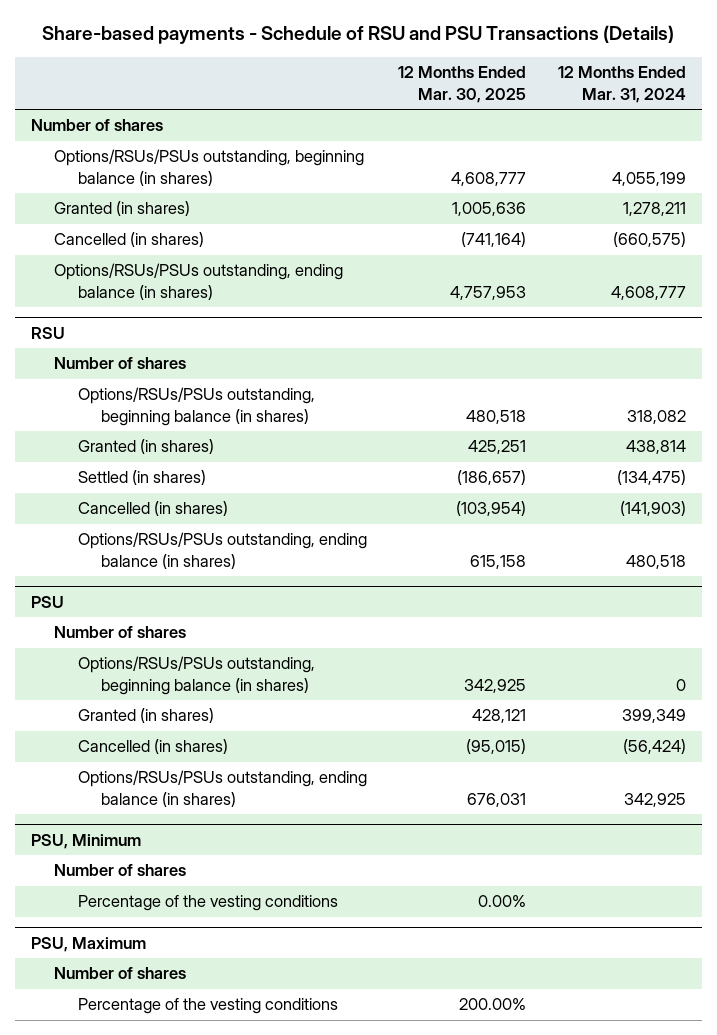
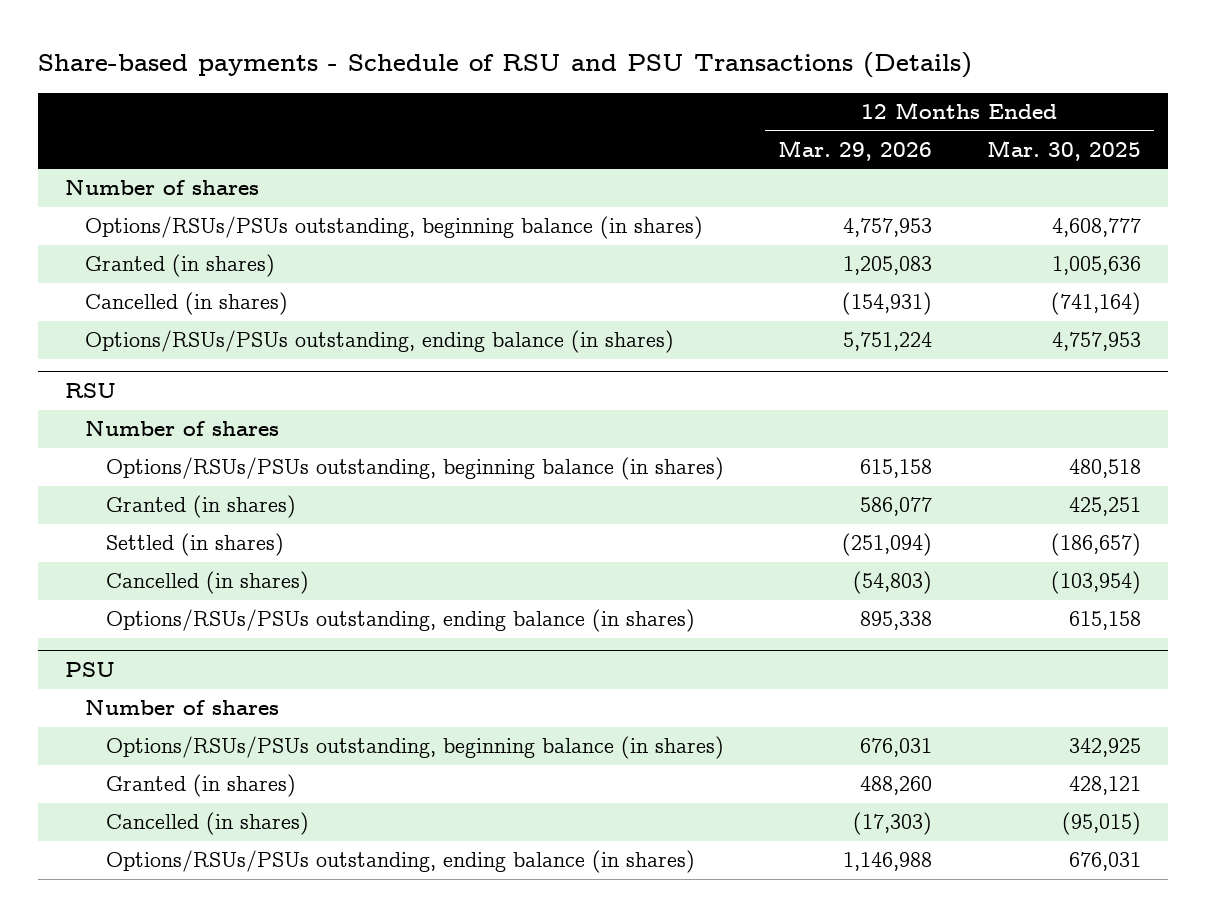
[558,66,687,103] 12 Months Ended Mar. 31, 2024 -> none
none -> [778,139,933,161] Mar. 29, 2026
[30,834,141,850] PSU, Minimum -> none
[54,864,187,877] Number of shares -> none
[77,895,338,912] Percentage of the vesting conditions -> none
[30,937,146,953] PSU, Maximum -> none
[54,967,187,980] Number of shares -> none
[77,998,338,1015] Percentage of the vesting conditions -> none

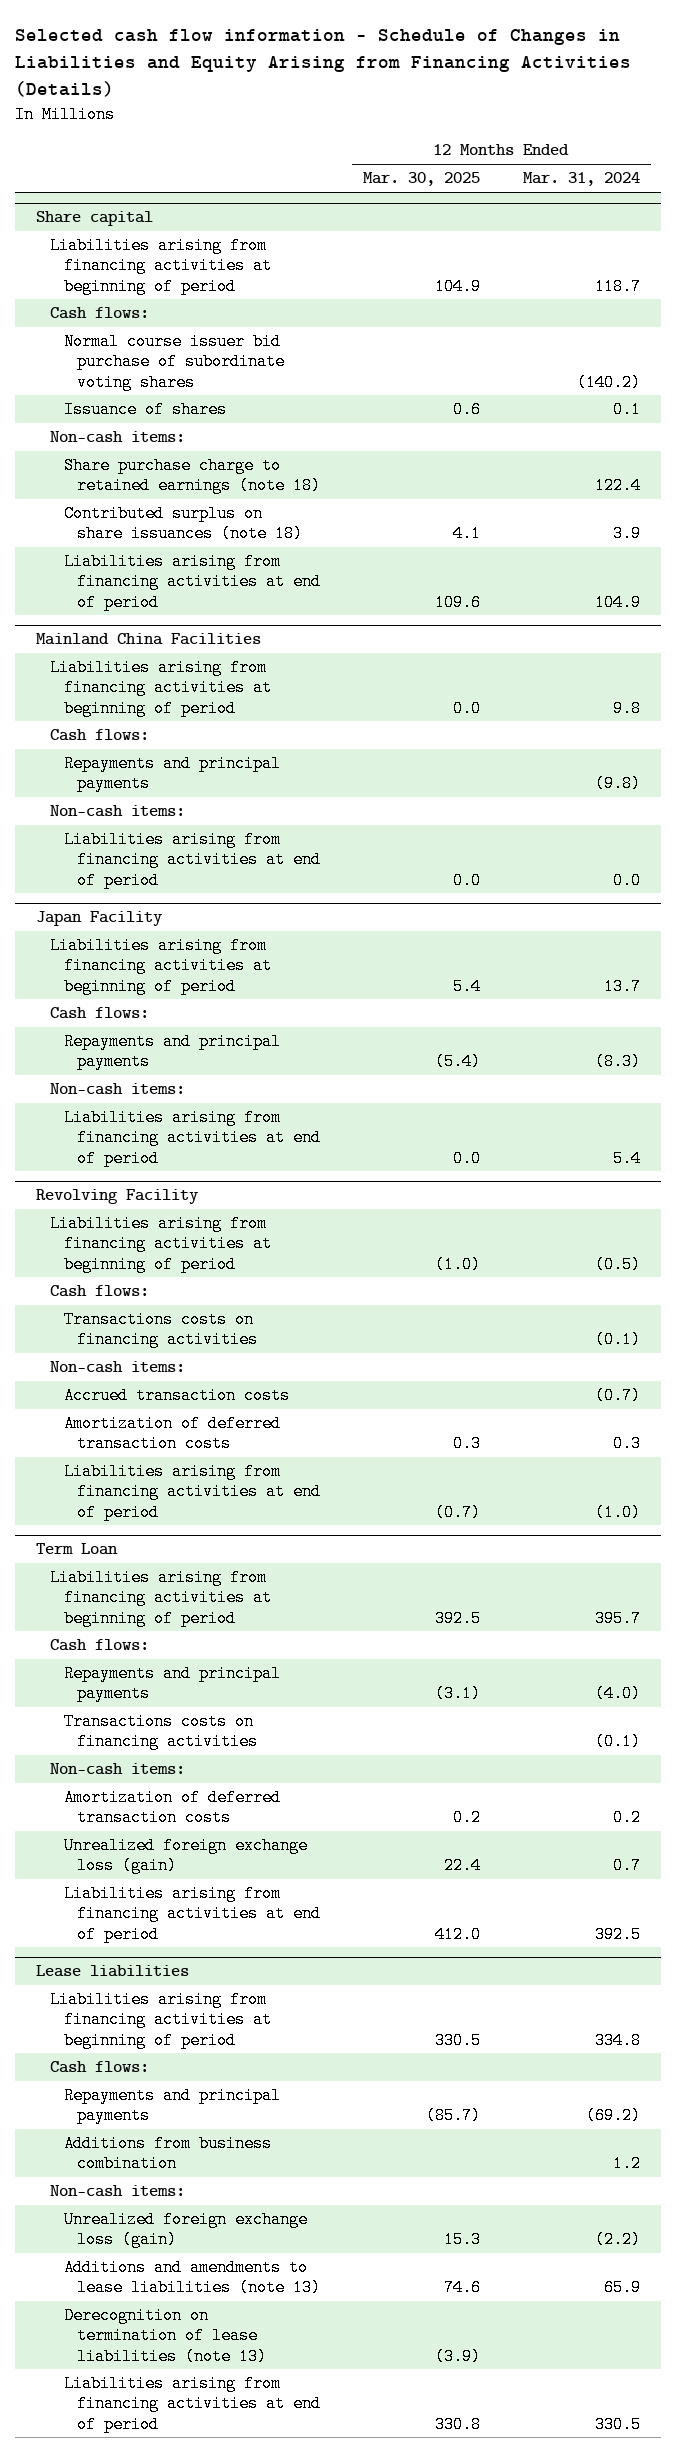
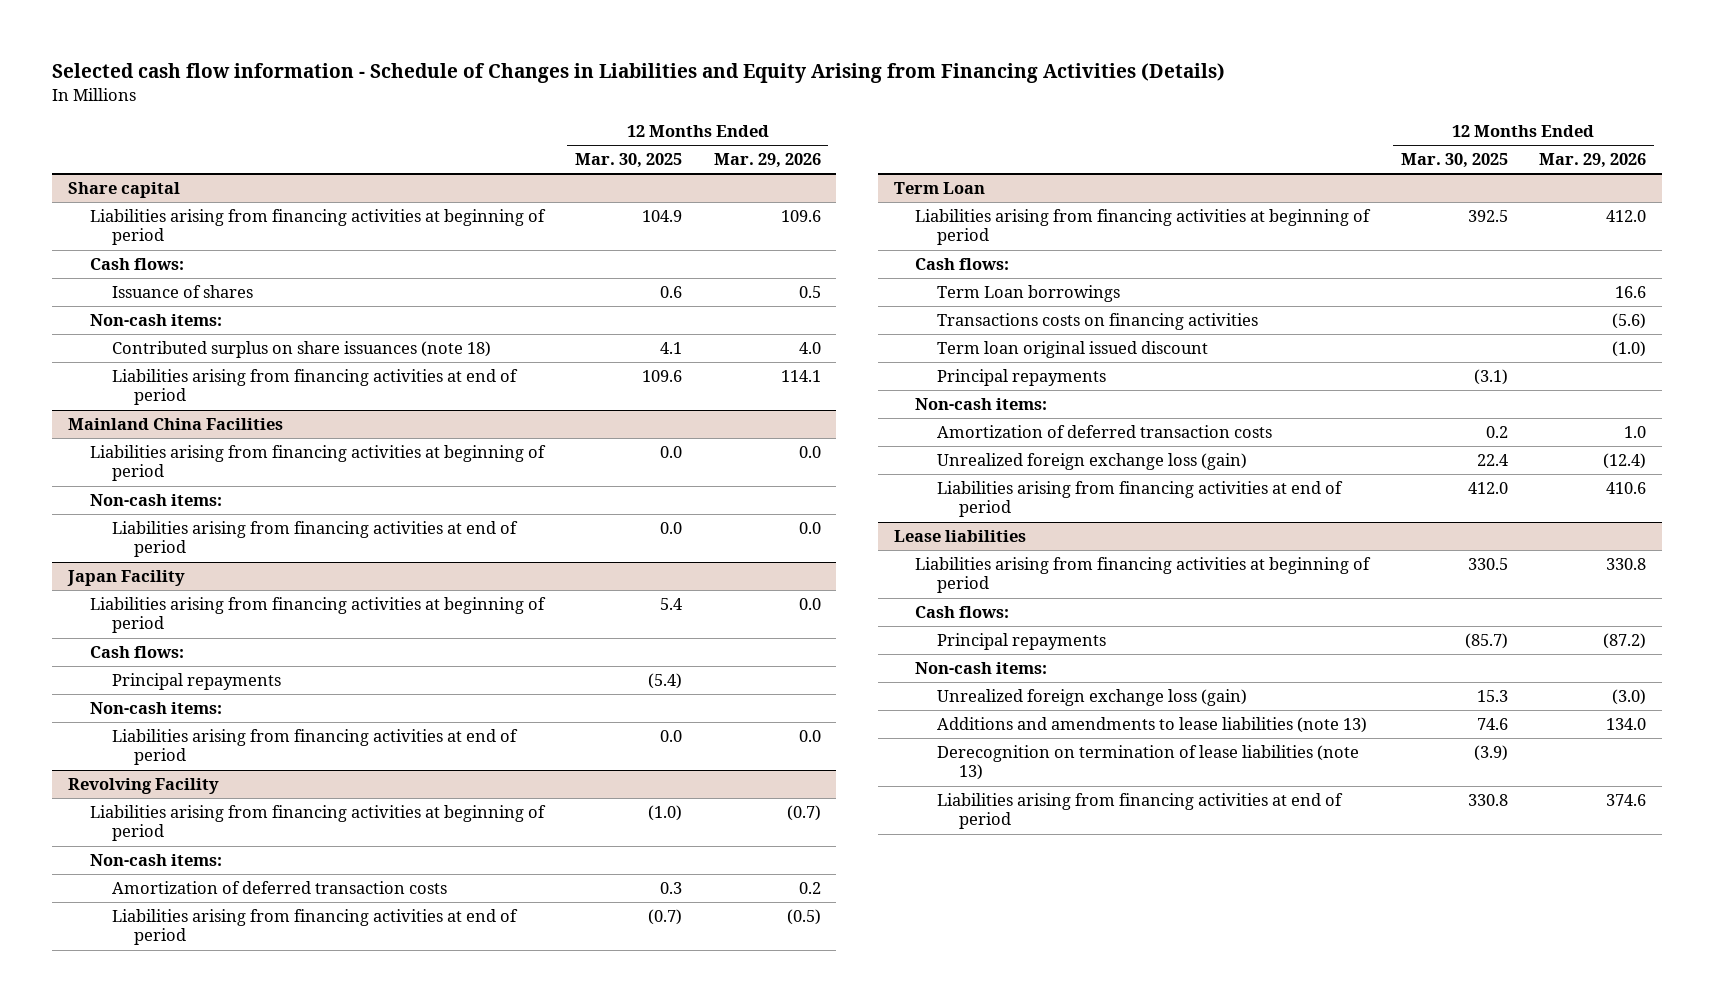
[522,172,640,187] Mar. 31, 2024 -> none
none -> [713,153,821,169] Mar. 29, 2026
[63,333,286,391] Normal course issuer bid purchase of subordinate voting shares -> none
[63,457,322,495] Share purchase charge to retained earnings (note 18) -> none
[49,729,149,742] Cash flows: -> none
[63,755,281,793] Repayments and principal payments -> none
[63,1033,281,1071] Repayments and principal payments -> [111,673,281,691] Principal repayments
[49,1285,149,1298] Cash flows: -> none
[63,1311,259,1349] Transactions costs on financing activities -> none
[63,1387,290,1405] Accrued transaction costs -> none
[63,1665,281,1703] Repayments and principal payments -> none
none -> [937,285,1121,303] Term Loan borrowings
none -> [937,341,1209,359] Term loan original issued discount
none -> [937,369,1107,387] Principal repayments
[63,2135,272,2173] Additions from business combination -> none
[63,2087,281,2125] Repayments and principal payments -> [937,633,1107,651] Principal repayments

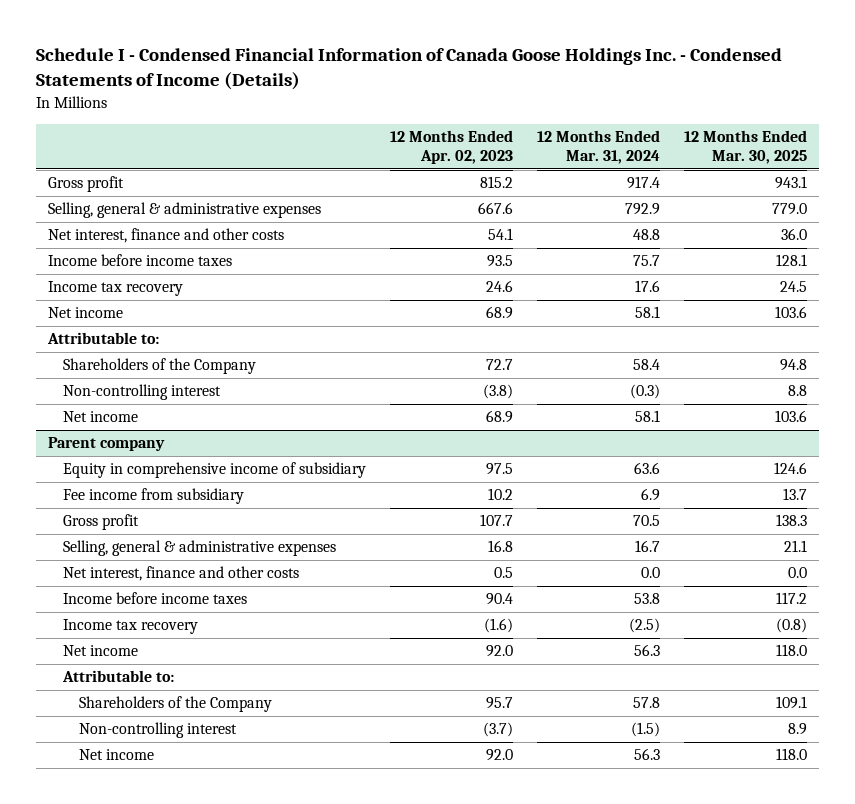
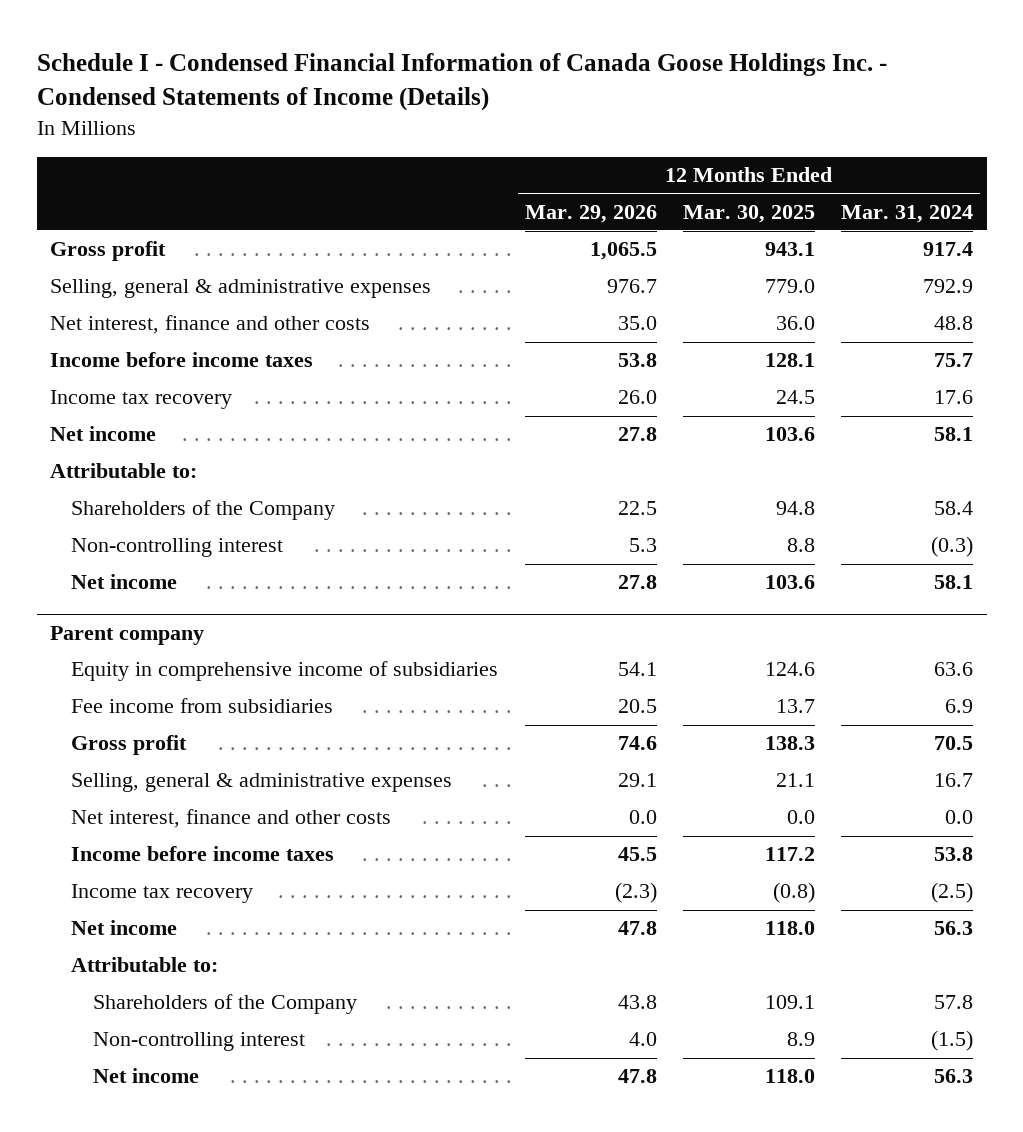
[390,130,514,165] 12 Months Ended Apr. 02, 2023 -> none
none -> [524,204,657,223] Mar. 29, 2026
[63,462,367,479] Equity in comprehensive income of subsidiary -> [71,661,499,682] Equity in comprehensive income of subsidiaries
[63,488,245,505] Fee income from subsidiary -> [71,698,334,714] Fee income from subsidiaries

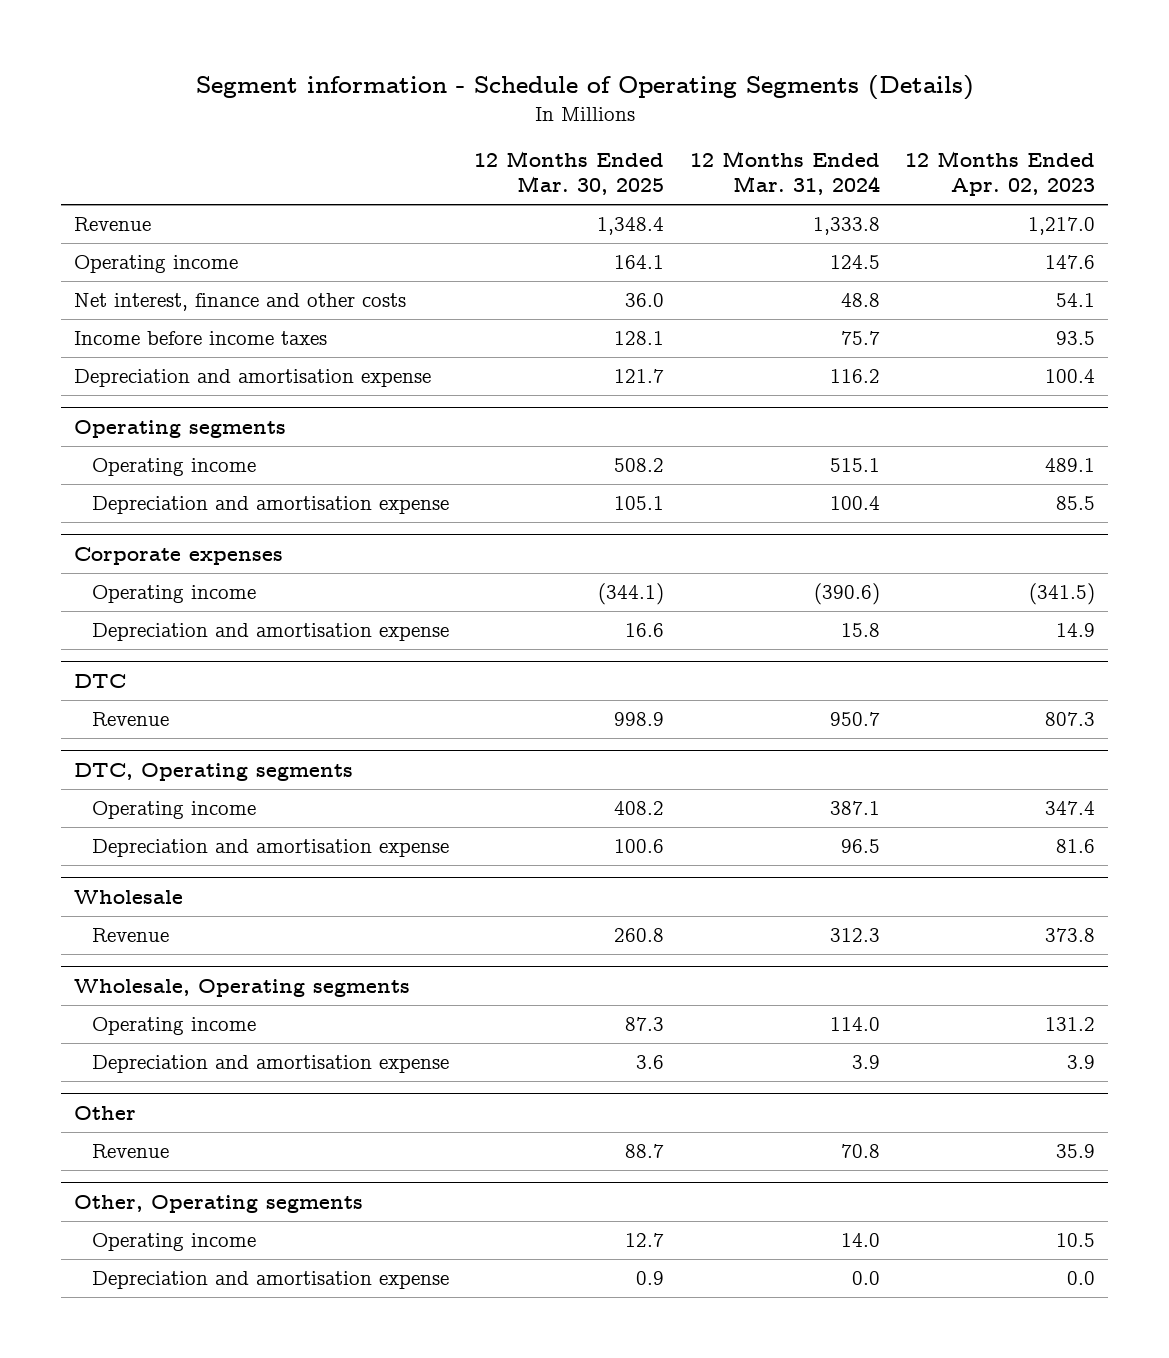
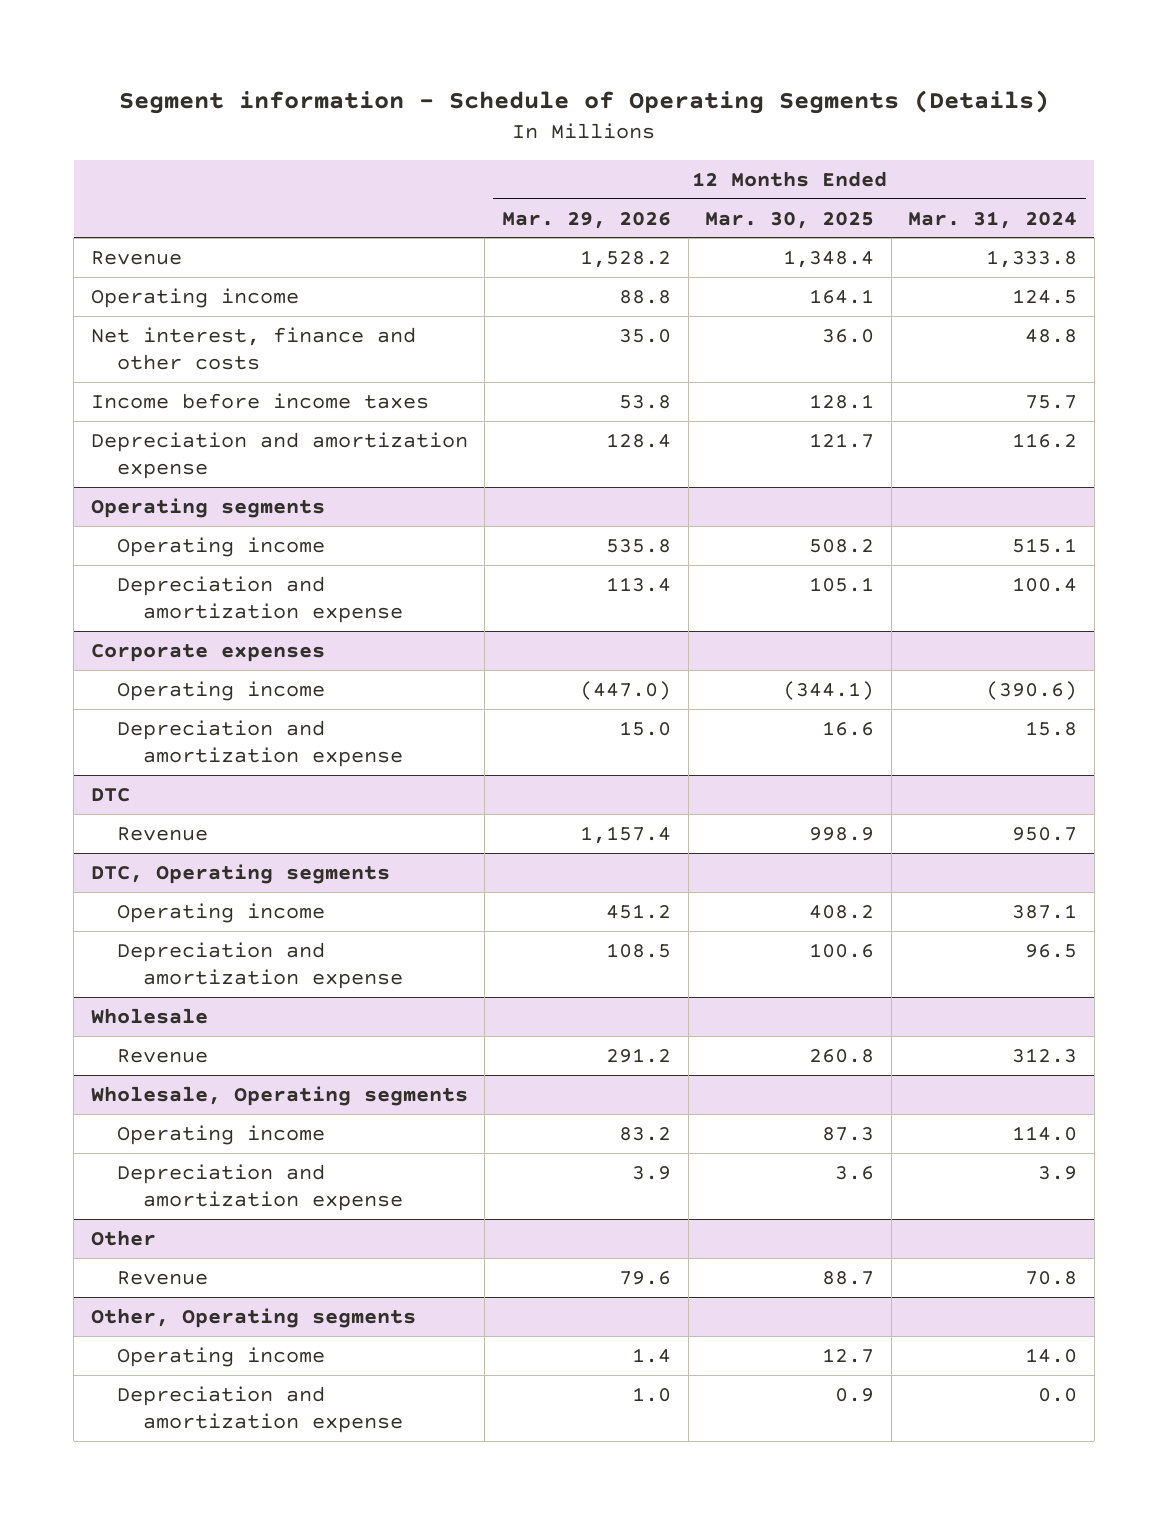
[905,150,1096,197] 12 Months Ended Apr. 02, 2023 -> none
none -> [501,211,671,229] Mar. 29, 2026
[74,369,432,388] Depreciation and amortisation expense -> [90,431,468,479] Depreciation and amortization expense
[91,496,449,515] Depreciation and amortisation expense -> [116,575,403,623] Depreciation and amortization expense
[91,623,449,642] Depreciation and amortisation expense -> [116,719,403,767] Depreciation and amortization expense
[91,839,449,858] Depreciation and amortisation expense -> [116,941,403,989] Depreciation and amortization expense
[91,1055,449,1074] Depreciation and amortisation expense -> [116,1163,403,1211] Depreciation and amortization expense
[91,1271,449,1290] Depreciation and amortisation expense -> [116,1385,403,1433] Depreciation and amortization expense

